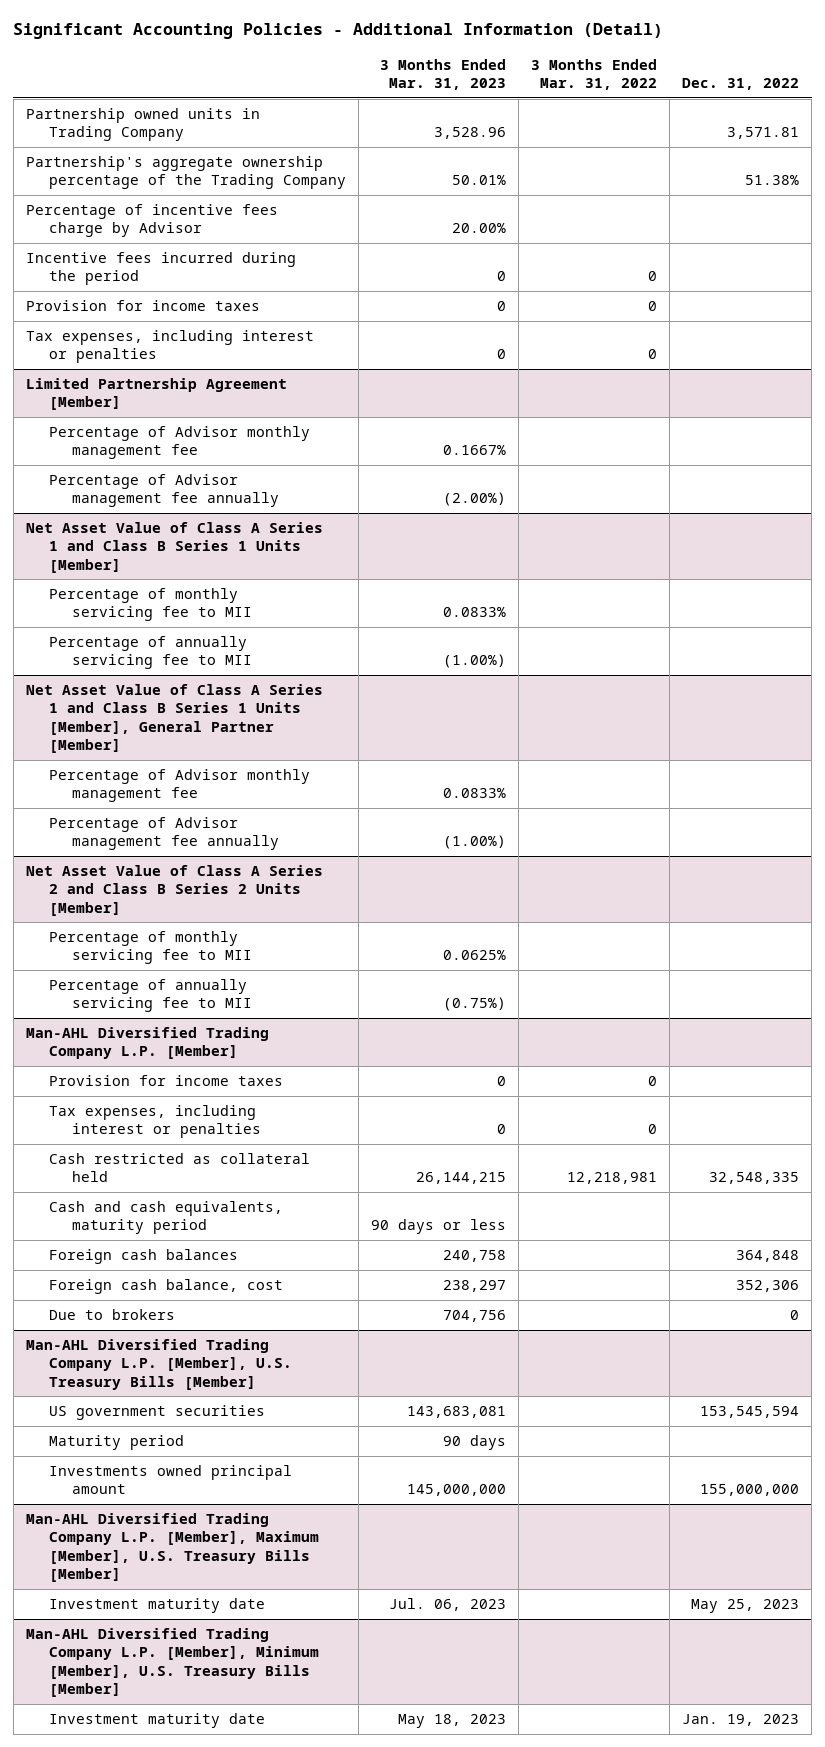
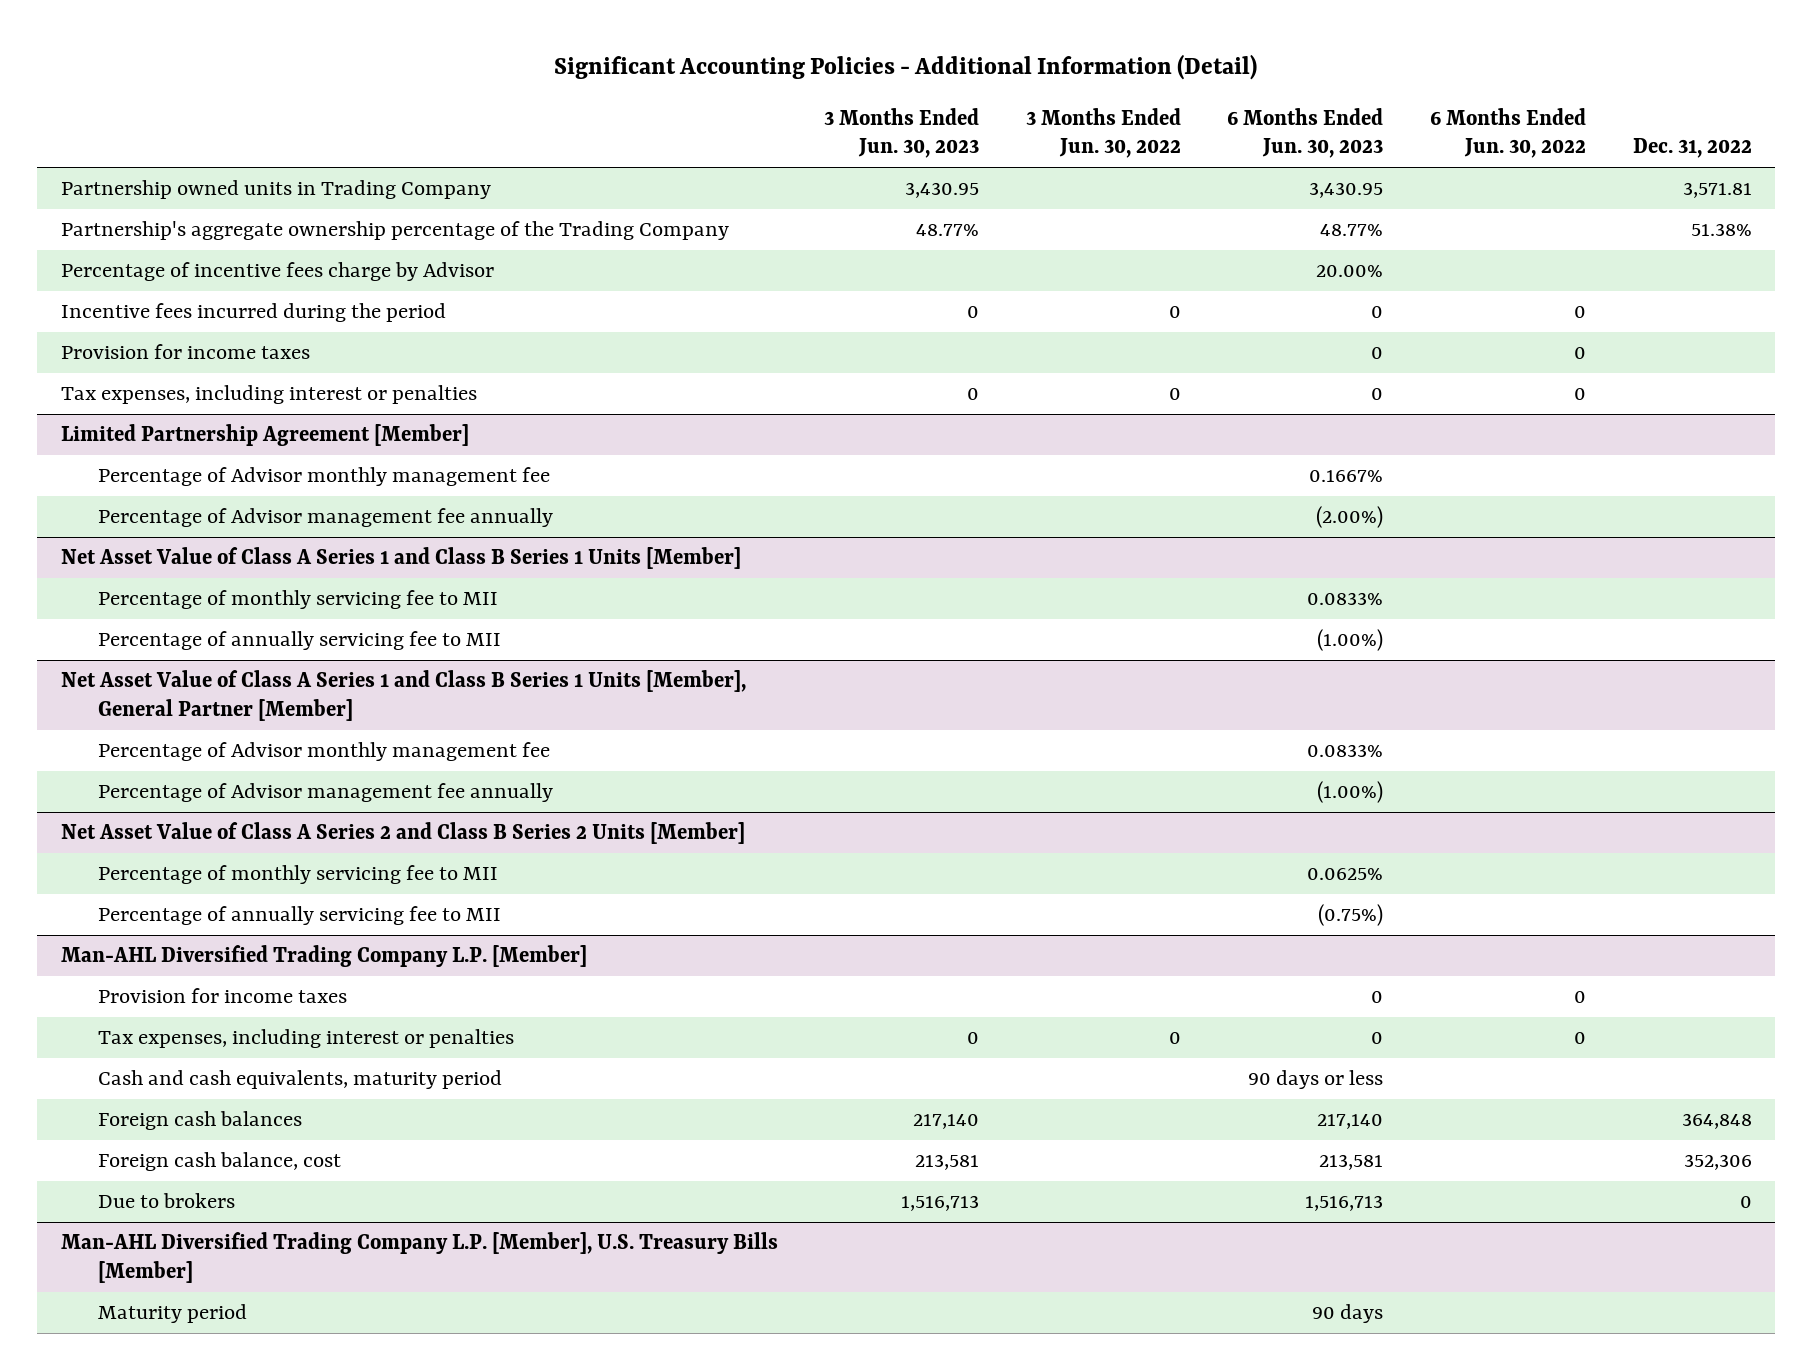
[379,58,506,91] 3 Months Ended Mar. 31, 2023 -> none
[530,58,657,91] 3 Months Ended Mar. 31, 2022 -> none
none -> [824,107,980,159] 3 Months Ended Jun. 30, 2023
none -> [1025,107,1181,159] 3 Months Ended Jun. 30, 2022
none -> [1227,107,1384,159] 6 Months Ended Jun. 30, 2023
none -> [1430,107,1587,159] 6 Months Ended Jun. 30, 2022
[48,1152,310,1183] Cash restricted as collateral held -> none
[48,1404,265,1420] US government securities -> none
[48,1464,292,1495] Investments owned principal amount -> none
[25,1512,319,1583] Man-AHL Diversified Trading Company L.P. [Member], Maximum [Member], U.S. Treasury Bills [Member] -> none
[48,1597,265,1613] Investment maturity date -> none
[25,1627,319,1698] Man-AHL Diversified Trading Company L.P. [Member], Minimum [Member], U.S. Treasury Bills [Member] -> none
[48,1712,265,1728] Investment maturity date -> none

